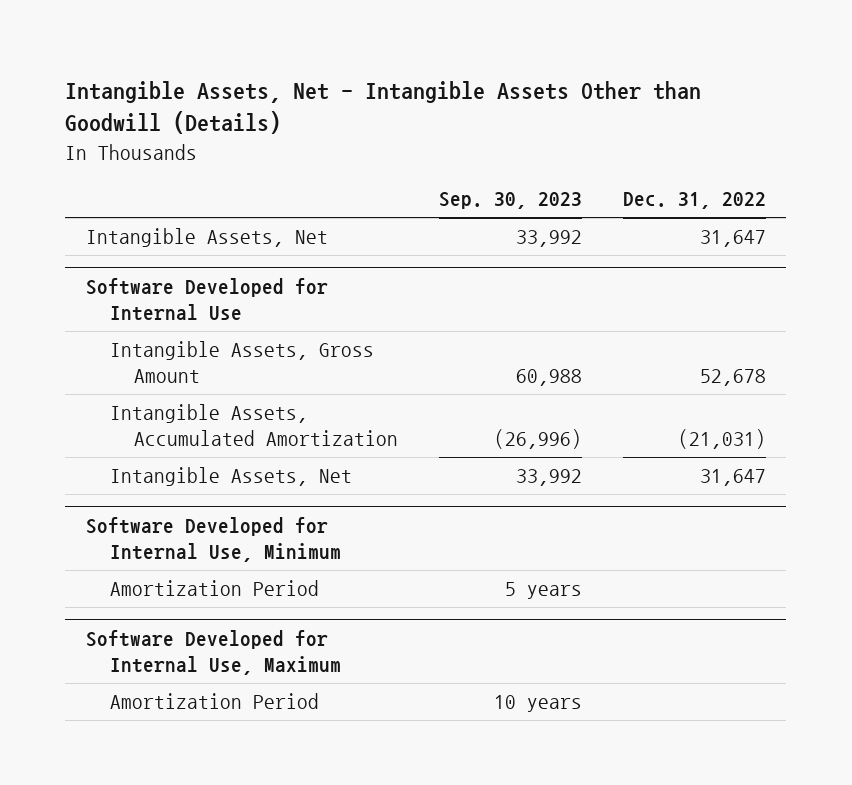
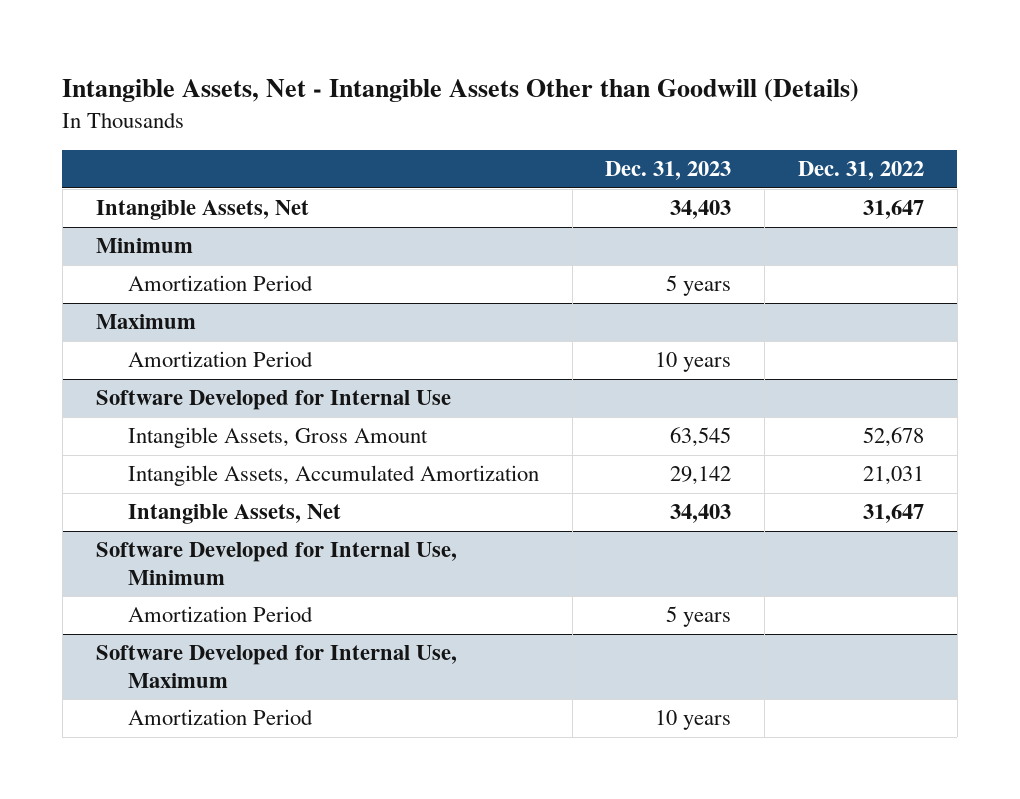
[438,192,582,210] Sep. 30, 2023 -> none
none -> [605,161,732,181] Dec. 31, 2023
none -> [95,238,193,254] Minimum
none -> [127,275,313,292] Amortization Period
none -> [95,314,196,330] Maximum
none -> [127,351,313,368] Amortization Period
[677,429,766,450] (21,031) -> [863,466,925,486] 21,031

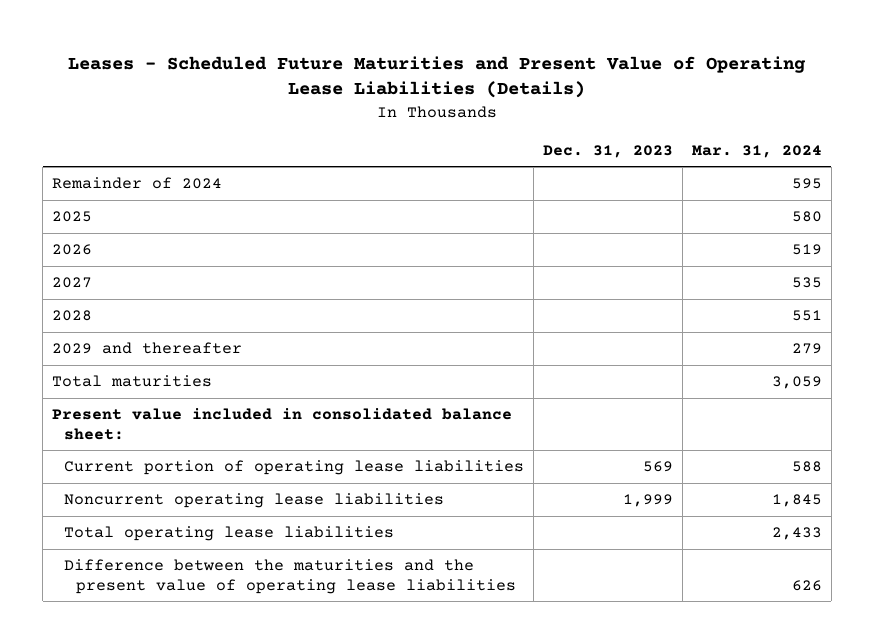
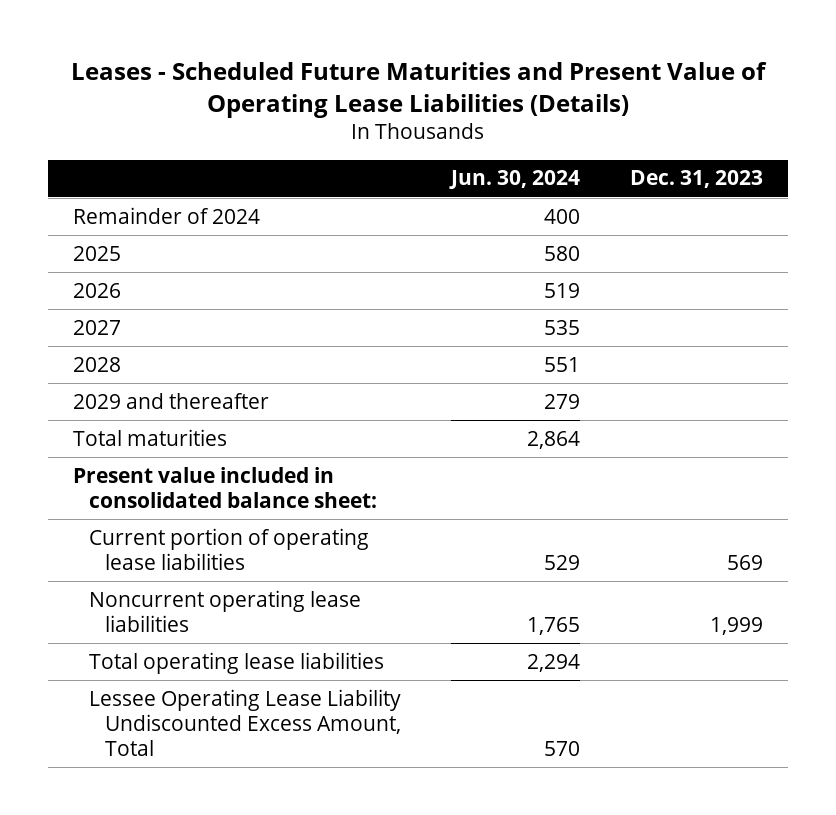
[691,144,822,158] Mar. 31, 2024 -> none
none -> [448,170,580,190] Jun. 30, 2024
[64,559,516,594] Difference between the maturities and the present value of operating lease liabilities -> [89,688,402,756] Lessee Operating Lease Liability Undiscounted Excess Amount, Total

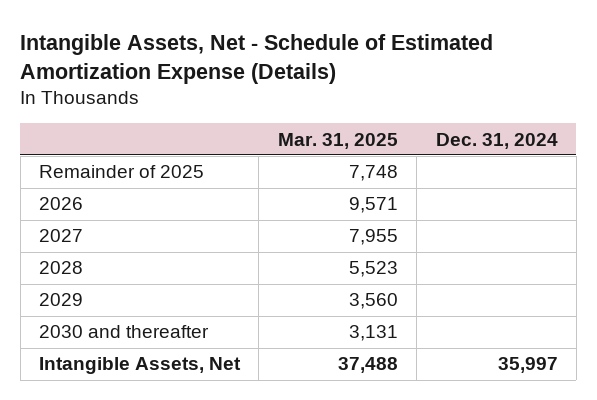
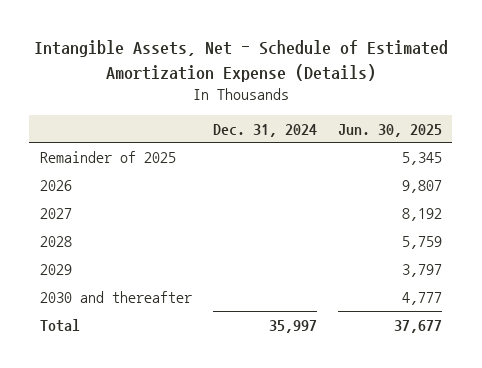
[277,132,398,149] Mar. 31, 2025 -> none
none -> [337,123,442,137] Jun. 30, 2025
[39,357,242,375] Intangible Assets, Net -> [39,318,80,332] Total

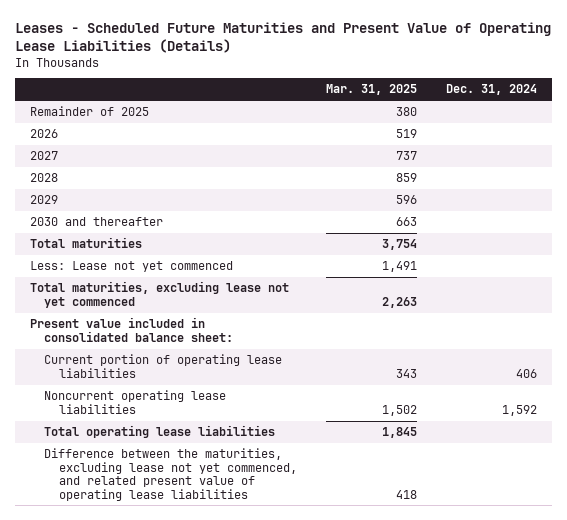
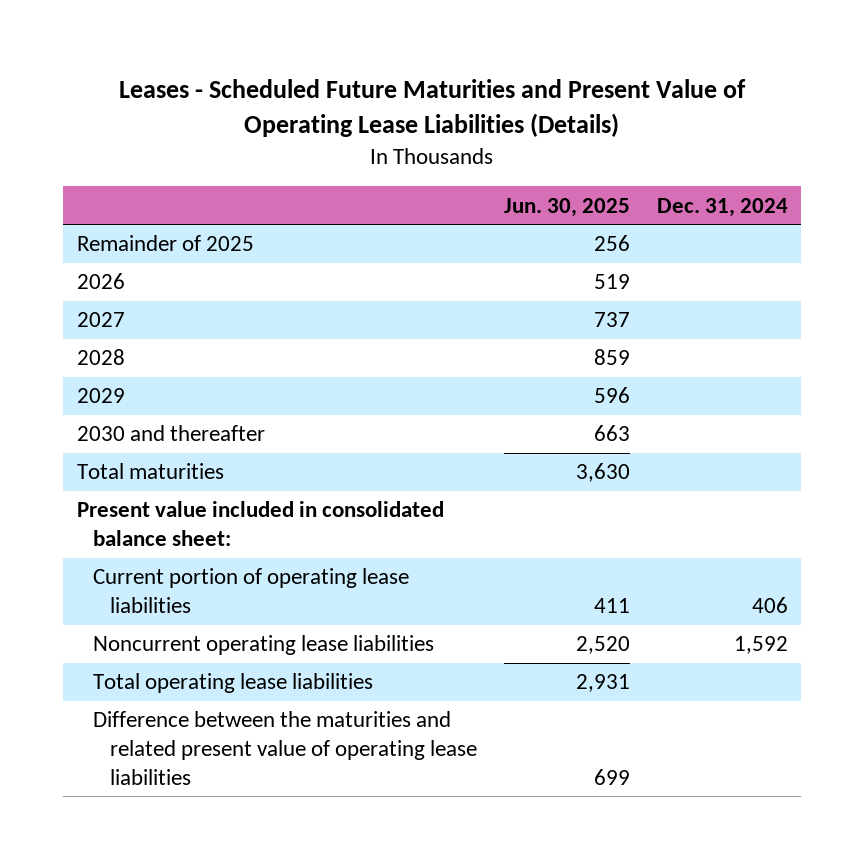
[326,84,418,96] Mar. 31, 2025 -> none
none -> [503,197,630,217] Jun. 30, 2025
[29,261,233,273] Less: Lease not yet commenced -> none
[29,281,289,308] Total maturities, excluding lease not yet commenced -> none
[44,448,297,501] Difference between the maturities, excluding lease not yet commenced, and related present value of operating lease liabilities -> [93,711,478,785] Difference between the maturities and related present value of operating lease liabilities

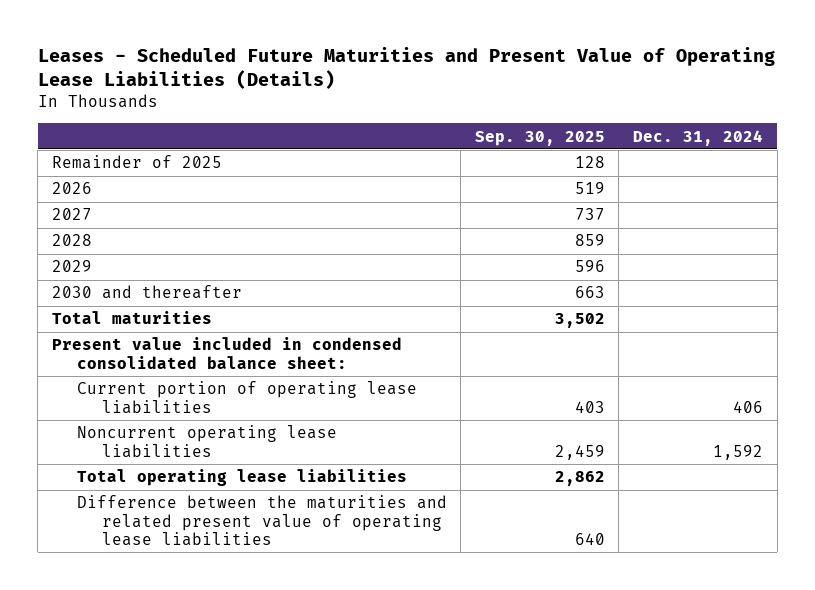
[503,197,630,217] Jun. 30, 2025 -> none
none -> [474,130,605,146] Sep. 30, 2025
[76,501,444,547] Present value included in consolidated balance sheet: -> [51,337,402,369] Present value included in condensed consolidated balance sheet:

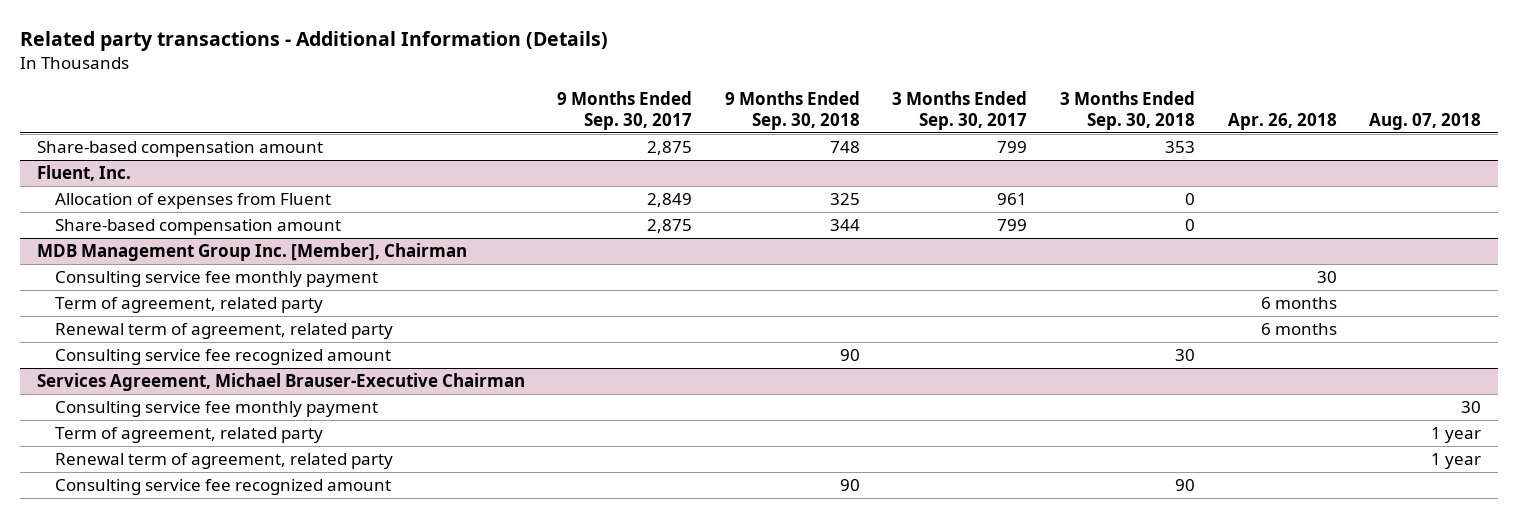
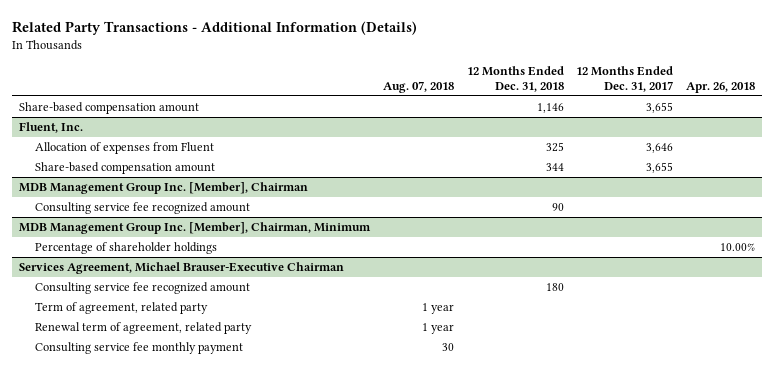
[20,31,609,52] Related party transactions - Additional Information (Details) -> [12,20,418,35] Related Party Transactions - Additional Information (Details)
[557,90,693,130] 9 Months Ended Sep. 30, 2017 -> none
[724,90,860,130] 9 Months Ended Sep. 30, 2018 -> none
[892,90,1028,130] 3 Months Ended Sep. 30, 2017 -> none
[1060,90,1196,130] 3 Months Ended Sep. 30, 2018 -> none
none -> [466,66,564,93] 12 Months Ended Dec. 31, 2018
none -> [576,66,674,93] 12 Months Ended Dec. 31, 2017
[55,270,379,287] Consulting service fee monthly payment -> none
[55,296,324,313] Term of agreement, related party -> none
[55,322,394,339] Renewal term of agreement, related party -> none
none -> [18,221,371,234] MDB Management Group Inc. [Member], Chairman, Minimum
none -> [35,241,218,254] Percentage of shareholder holdings
[55,478,392,495] Consulting service fee recognized amount -> [35,281,251,294] Consulting service fee recognized amount
[55,400,379,417] Consulting service fee monthly payment -> [35,341,244,354] Consulting service fee monthly payment

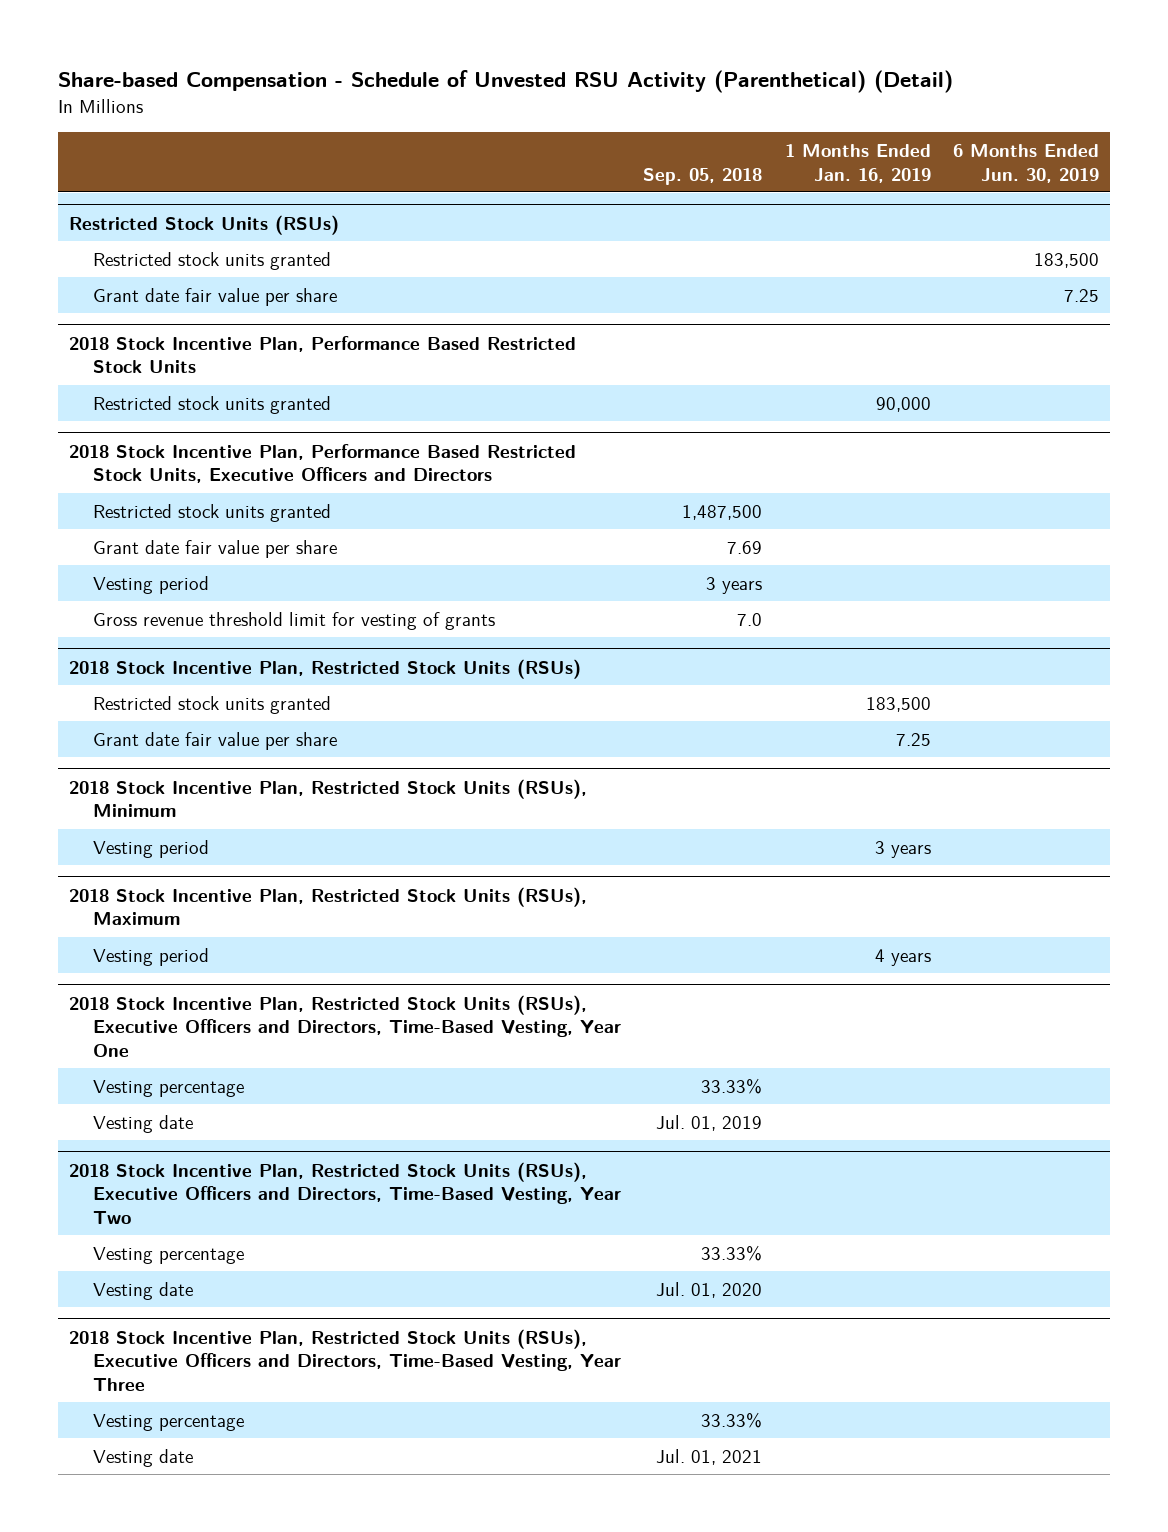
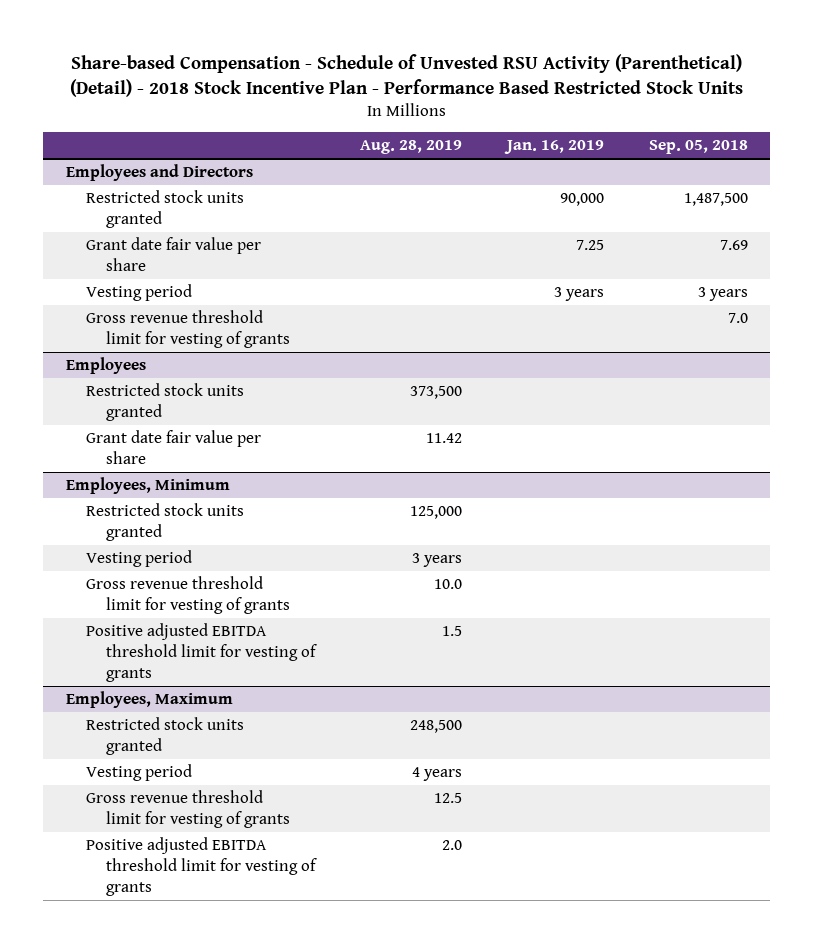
[57,70,953,94] Share-based Compensation - Schedule of Unvested RSU Activity (Parenthetical) (Detail) -> [69,53,743,97] Share-based Compensation - Schedule of Unvested RSU Activity (Parenthetical) (Detail) - 2018 Stock Incentive Plan - Performance Based Restricted Stock Units
[784,143,931,183] 1 Months Ended Jan. 16, 2019 -> none
[953,143,1100,183] 6 Months Ended Jun. 30, 2019 -> none
none -> [359,140,462,155] Aug. 28, 2019
none -> [503,140,604,155] Jan. 16, 2019
[68,214,339,235] Restricted Stock Units (RSUs) -> none
[92,251,331,270] Restricted stock units granted -> none
[92,287,337,306] Grant date fair value per share -> none
[68,335,576,374] 2018 Stock Incentive Plan, Performance Based Restricted Stock Units -> none
[92,395,331,414] Restricted stock units granted -> none
[68,443,576,484] 2018 Stock Incentive Plan, Performance Based Restricted Stock Units, Executive Officers and Directors -> [65,164,253,182] Employees and Directors
[68,658,581,679] 2018 Stock Incentive Plan, Restricted Stock Units (RSUs) -> none
[92,695,331,714] Restricted stock units granted -> none
[92,731,337,750] Grant date fair value per share -> none
[68,778,587,818] 2018 Stock Incentive Plan, Restricted Stock Units (RSUs), Minimum -> none
[92,839,209,858] Vesting period -> none
[68,886,587,926] 2018 Stock Incentive Plan, Restricted Stock Units (RSUs), Maximum -> none
[92,947,209,966] Vesting period -> none
[68,994,621,1058] 2018 Stock Incentive Plan, Restricted Stock Units (RSUs), Executive Officers and Directors, Time-Based Vesting, Year One -> none
[92,1079,244,1097] Vesting percentage -> none
[92,1114,193,1133] Vesting date -> none
[68,1161,621,1225] 2018 Stock Incentive Plan, Restricted Stock Units (RSUs), Executive Officers and Directors, Time-Based Vesting, Year Two -> none
[92,1246,244,1264] Vesting percentage -> none
[92,1281,193,1300] Vesting date -> none
[68,1328,621,1392] 2018 Stock Incentive Plan, Restricted Stock Units (RSUs), Executive Officers and Directors, Time-Based Vesting, Year Three -> none
[92,1413,244,1431] Vesting percentage -> none
[92,1448,193,1467] Vesting date -> none
none -> [65,357,146,375] Employees
none -> [85,383,244,422] Restricted stock units granted
none -> [85,430,261,465] Grant date fair value per share
none -> [65,477,230,495] Employees, Minimum
none -> [85,503,244,542] Restricted stock units granted
none -> [85,550,192,568] Vesting period
none -> [85,576,290,615] Gross revenue threshold limit for vesting of grants
none -> [85,623,317,682] Positive adjusted EBITDA threshold limit for vesting of grants
none -> [65,691,233,709] Employees, Maximum
none -> [85,717,244,756] Restricted stock units granted
none -> [85,764,192,782] Vesting period
none -> [85,790,290,829] Gross revenue threshold limit for vesting of grants
none -> [85,837,317,896] Positive adjusted EBITDA threshold limit for vesting of grants

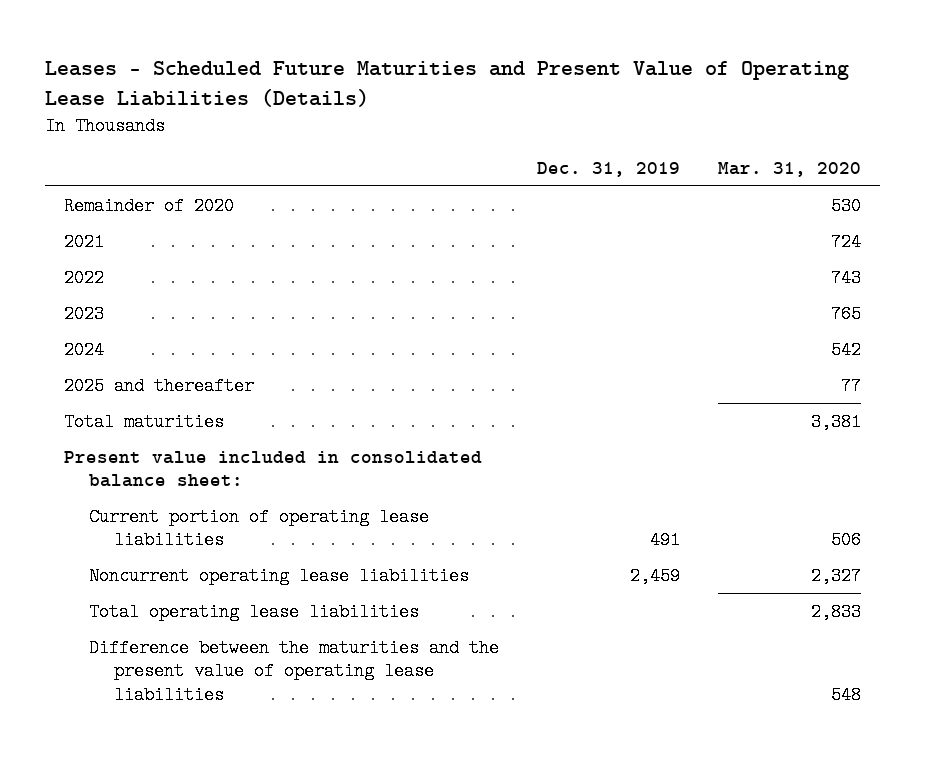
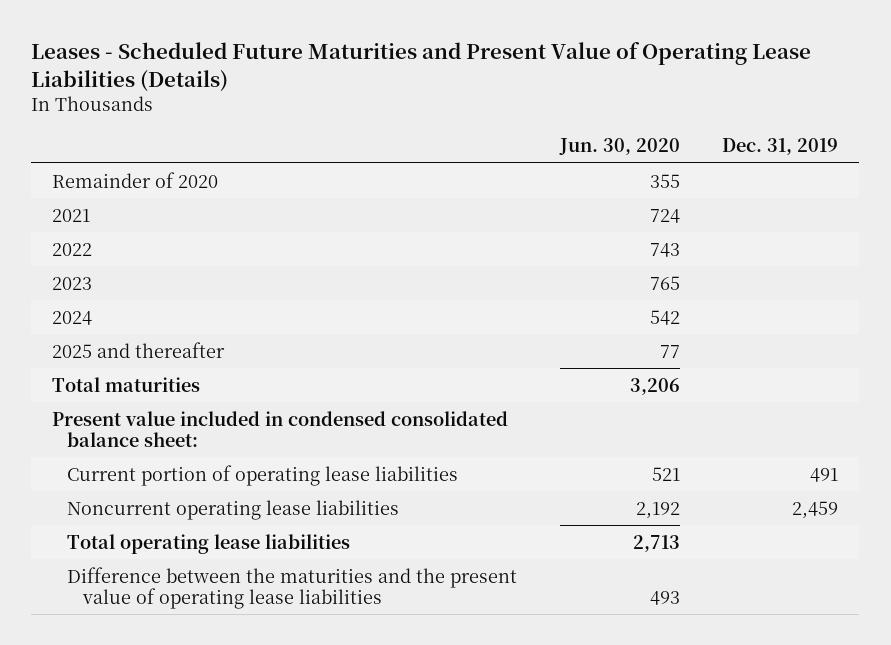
[718,162,862,178] Mar. 31, 2020 -> none
none -> [558,138,680,156] Jun. 30, 2020
[63,450,482,488] Present value included in consolidated balance sheet: -> [52,410,509,447] Present value included in condensed consolidated balance sheet:

